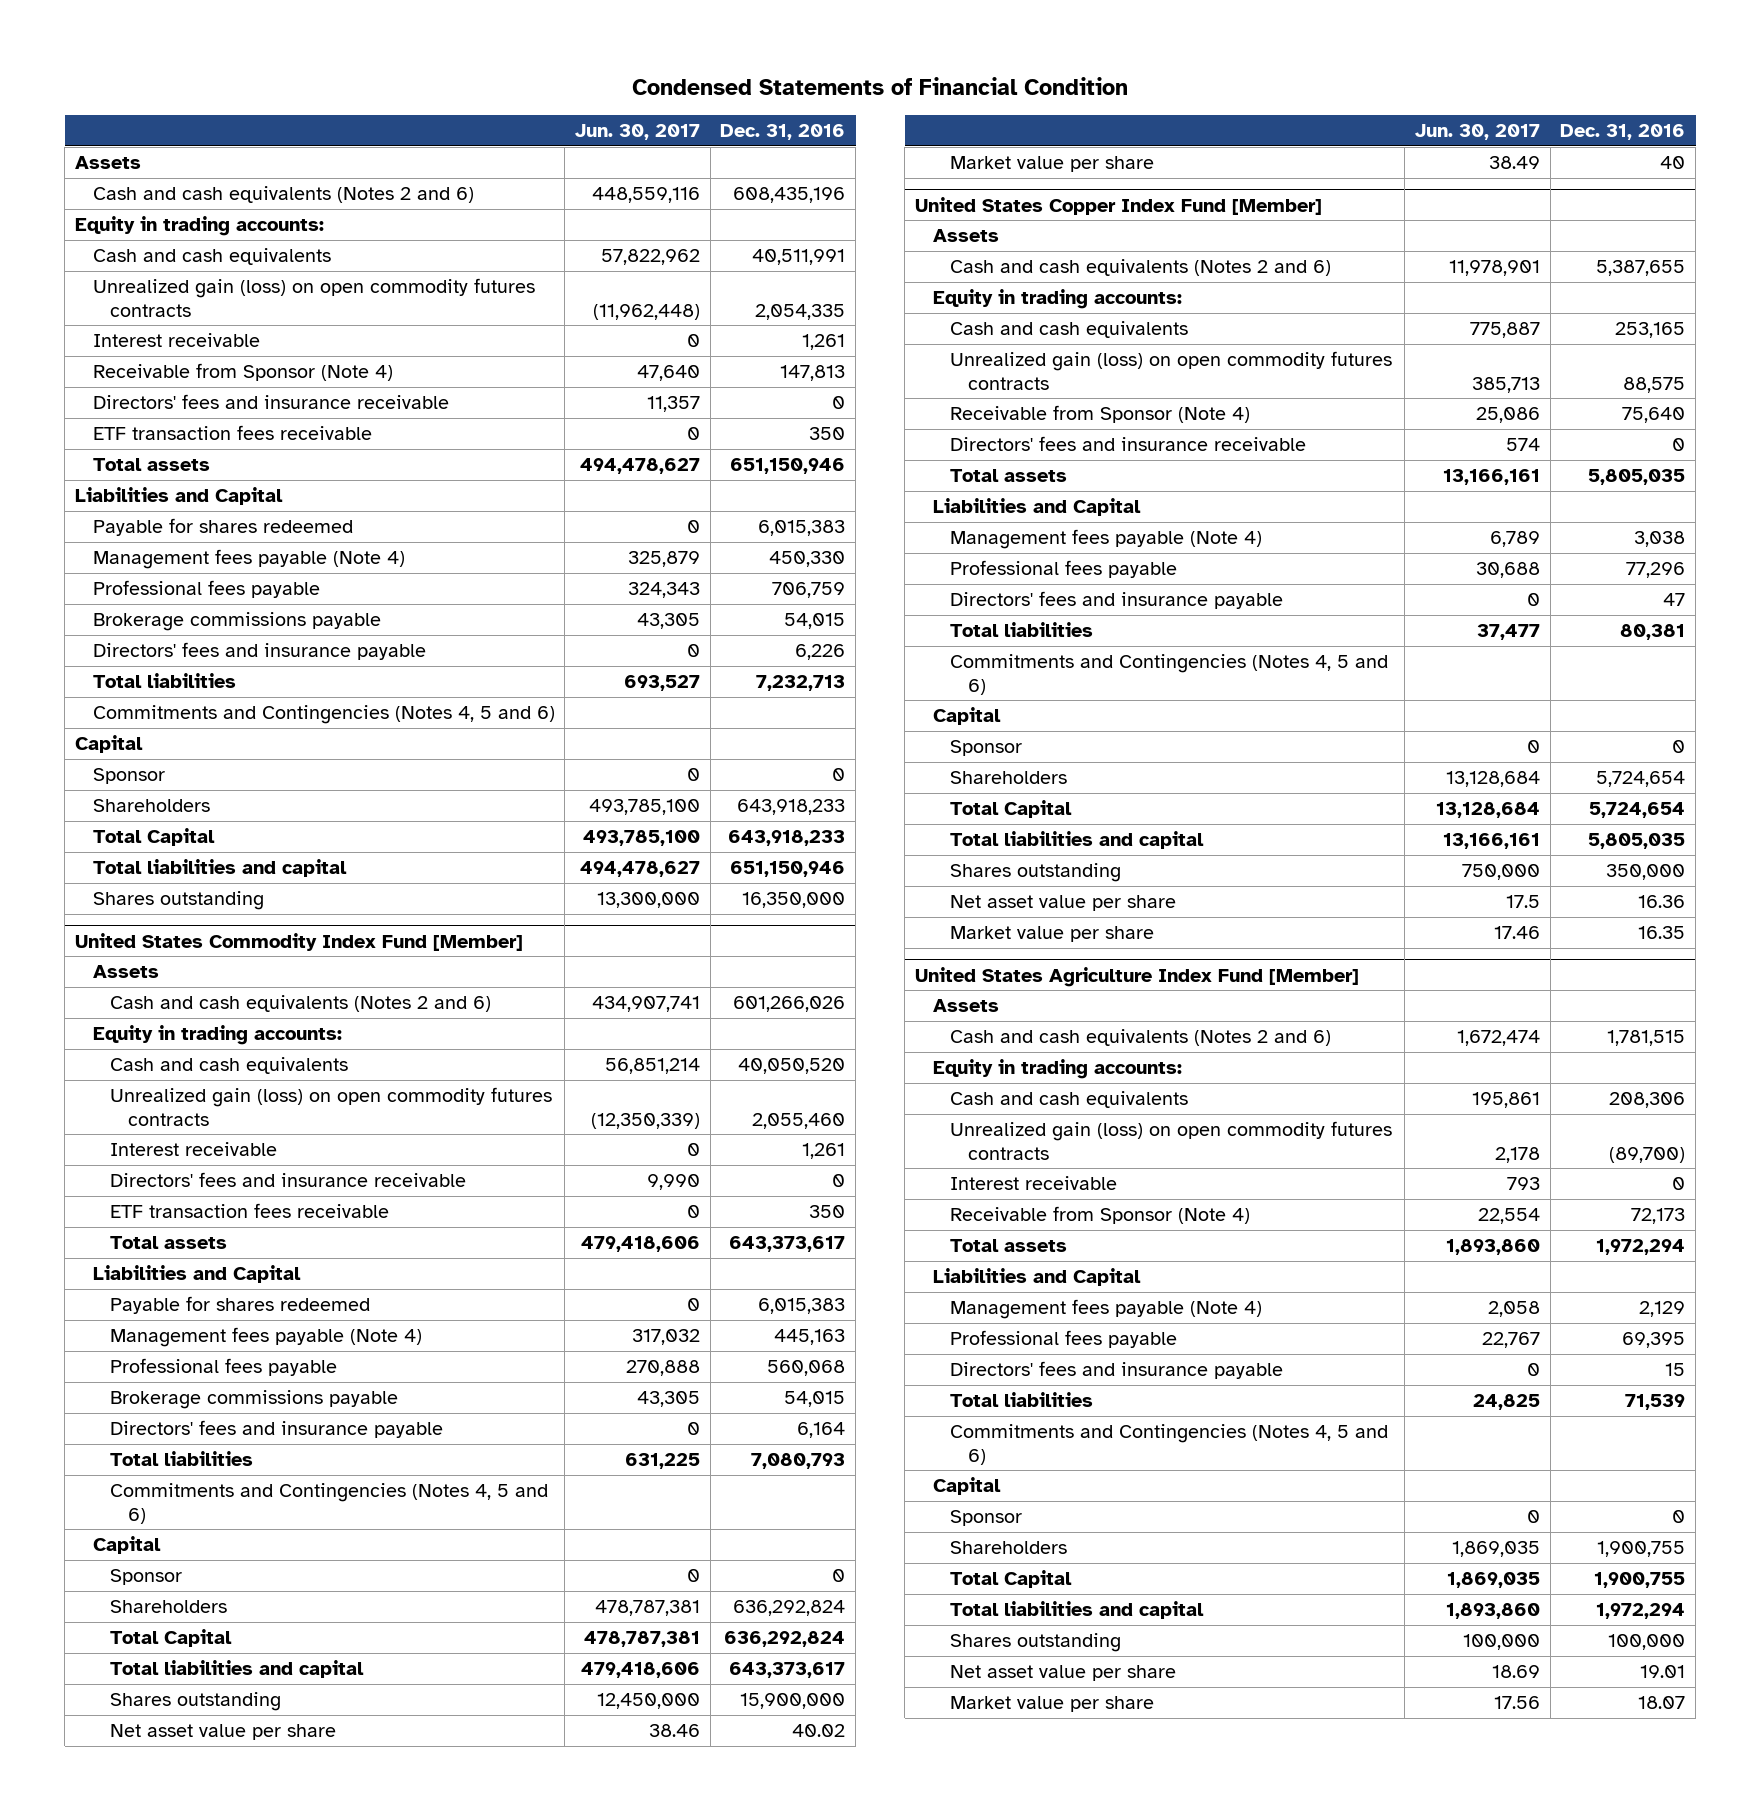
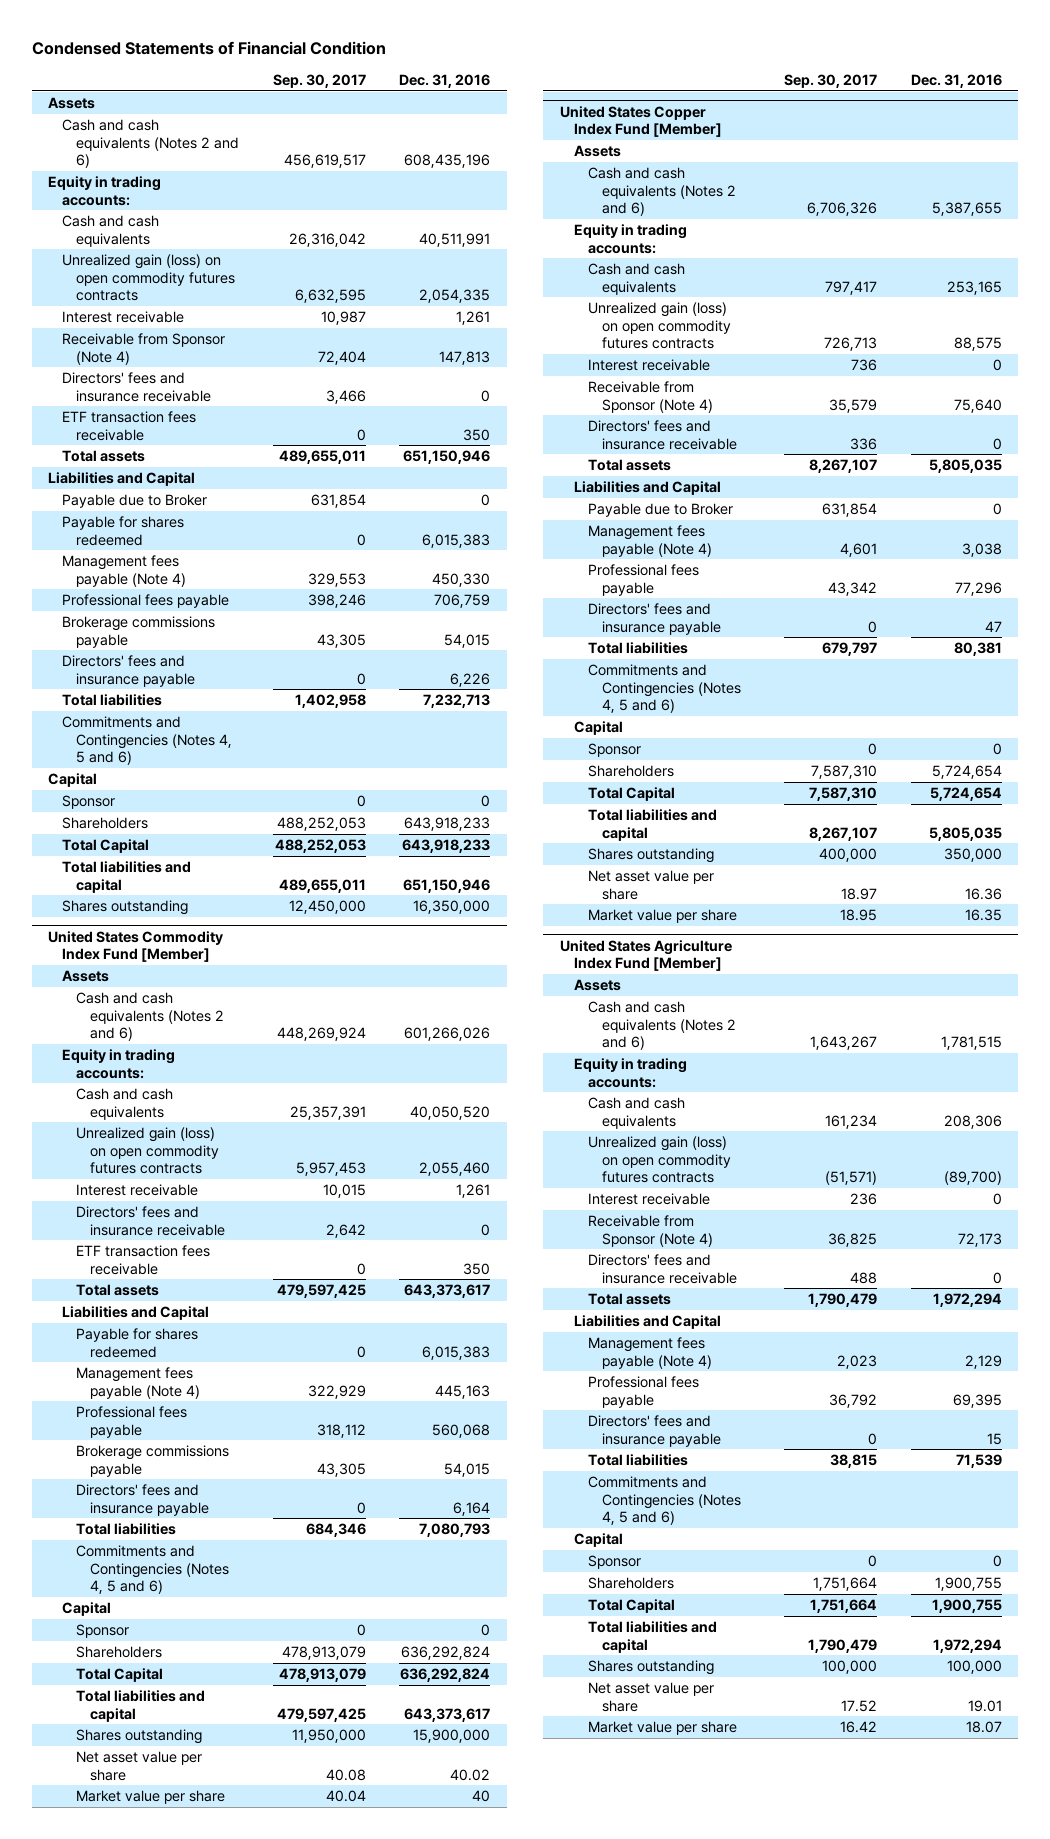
[574,124,700,141] Jun. 30, 2017 -> none
none -> [272,73,366,88] Sep. 30, 2017
none -> [62,494,208,509] Payable due to Broker
none -> [587,359,710,372] Interest receivable
none -> [587,503,733,518] Payable due to Broker
none -> [587,1254,737,1284] Directors' fees and insurance receivable

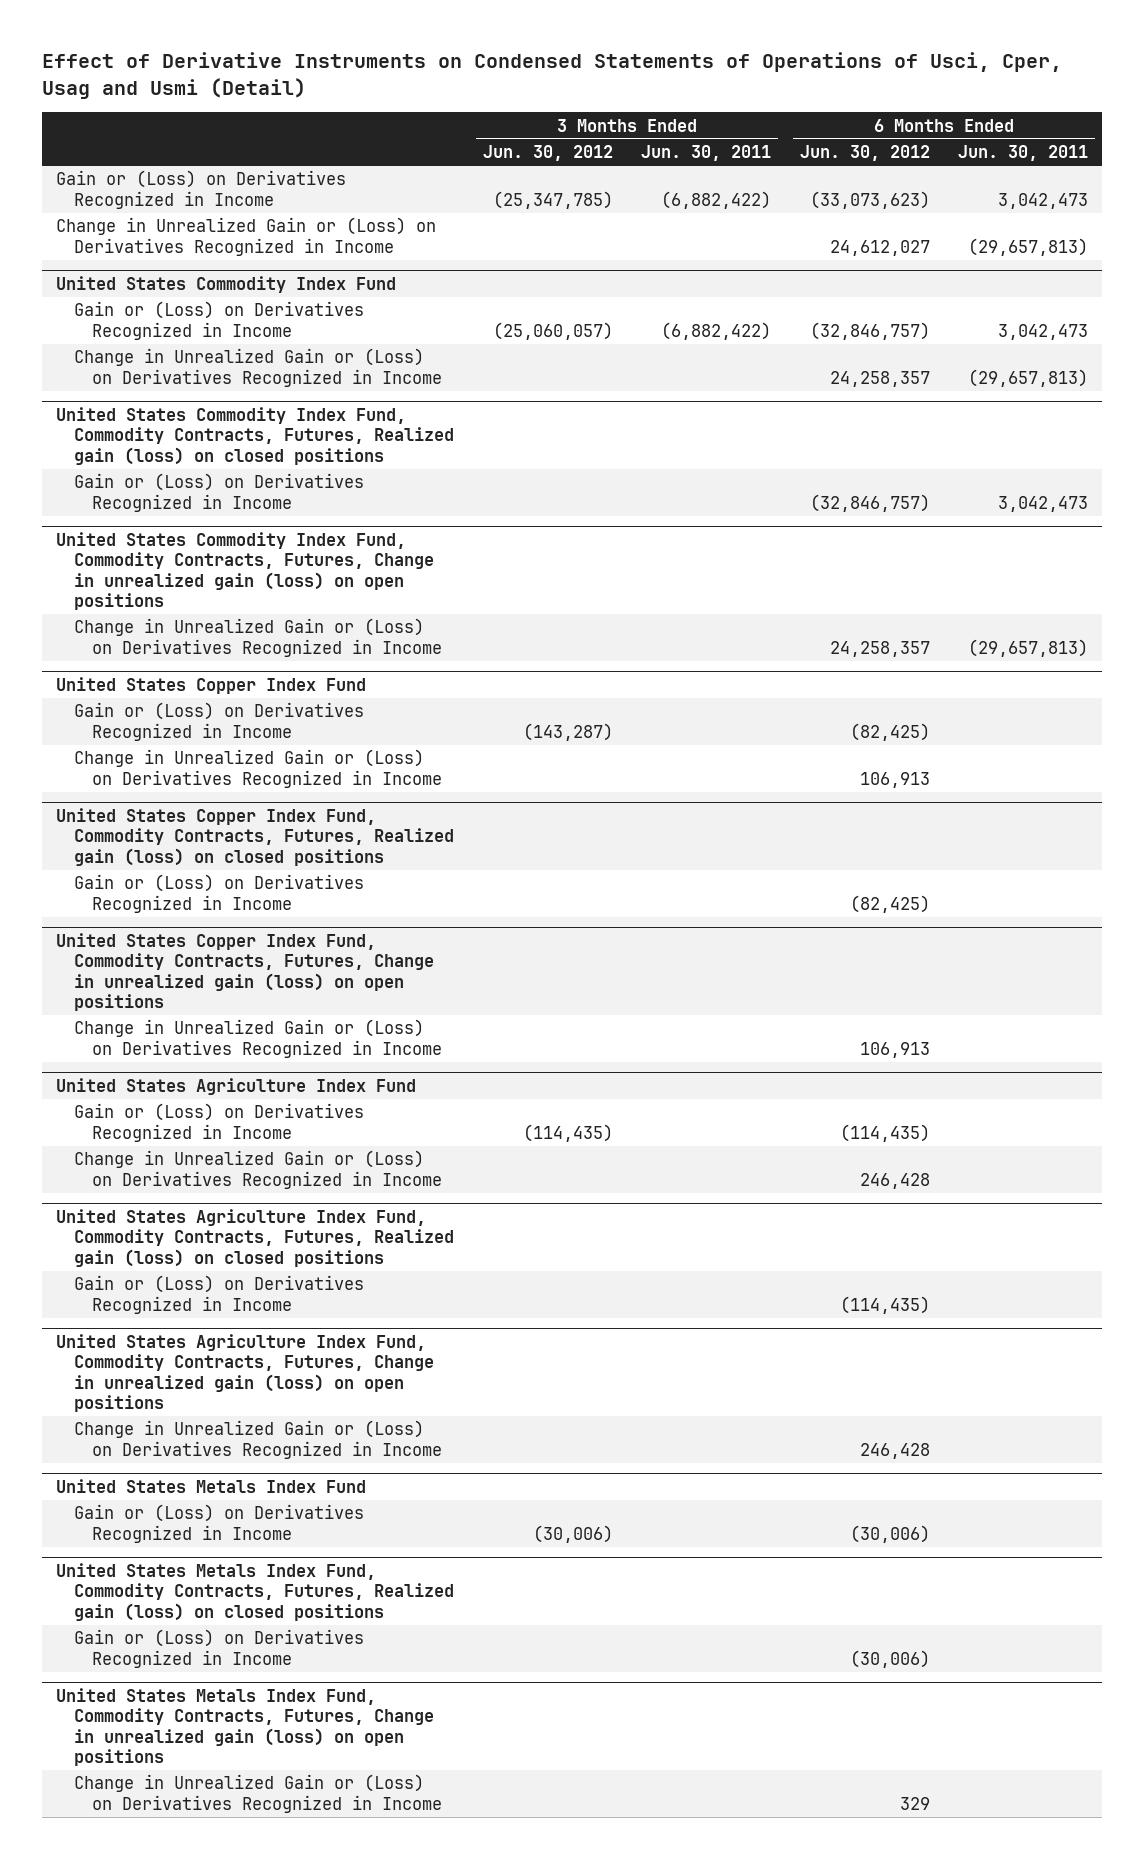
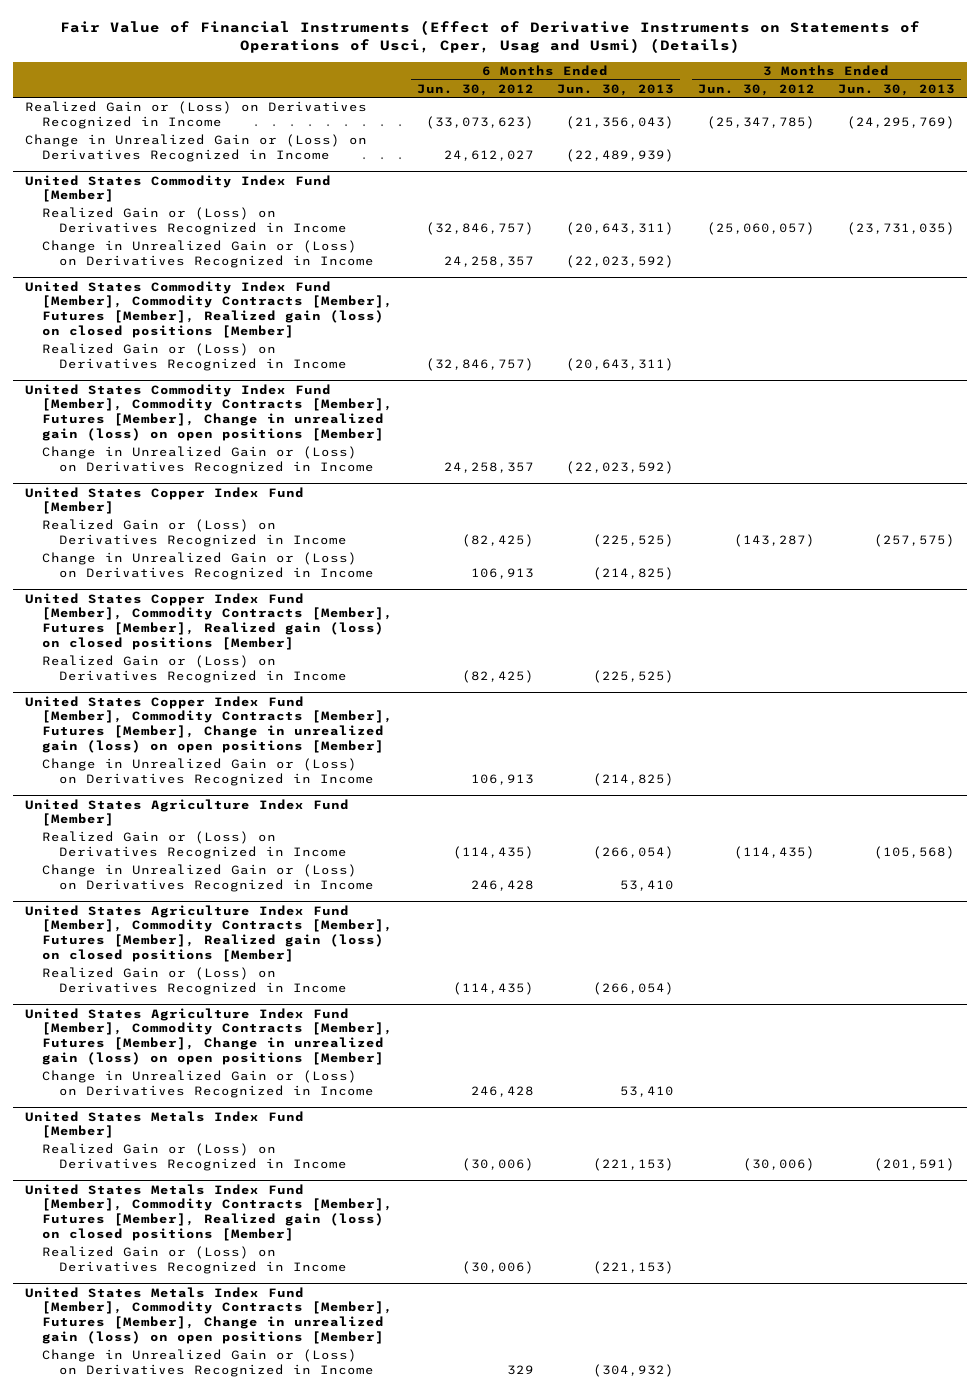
[41,52,1062,99] Effect of Derivative Instruments on Condensed Statements of Operations of Usci, Cper, Usag and Usmi (Detail) -> [60,19,921,53] Fair Value of Financial Instruments (Effect of Derivative Instruments on Statements of Operations of Usci, Cper, Usag and Usmi) (Details)
[641,145,772,162] Jun. 30, 2011 -> none
[958,145,1089,162] Jun. 30, 2011 -> none
none -> [557,83,675,96] Jun. 30, 2013
none -> [838,83,956,96] Jun. 30, 2013
[56,170,347,209] Gain or (Loss) on Derivatives Recognized in Income -> [25,101,368,130] Realized Gain or (Loss) on Derivatives Recognized in Income
[56,275,397,293] United States Commodity Index Fund -> [25,174,332,203] United States Commodity Index Fund [Member]
[74,301,365,340] Gain or (Loss) on Derivatives Recognized in Income -> [42,207,348,236] Realized Gain or (Loss) on Derivatives Recognized in Income
[56,406,455,465] United States Commodity Index Fund, Commodity Contracts, Futures, Realized gain (loss) on closed positions -> [25,280,394,339] United States Commodity Index Fund [Member], Commodity Contracts [Member], Futures [Member], Realized gain (loss) on closed positions [Member]
[74,473,365,512] Gain or (Loss) on Derivatives Recognized in Income -> [42,343,348,372] Realized Gain or (Loss) on Derivatives Recognized in Income
[56,531,435,611] United States Commodity Index Fund, Commodity Contracts, Futures, Change in unrealized gain (loss) on open positions -> [25,383,394,442] United States Commodity Index Fund [Member], Commodity Contracts [Member], Futures [Member], Change in unrealized gain (loss) on open positions [Member]
[56,676,367,694] United States Copper Index Fund -> [25,486,305,515] United States Copper Index Fund [Member]
[74,702,365,741] Gain or (Loss) on Derivatives Recognized in Income -> [42,519,348,548] Realized Gain or (Loss) on Derivatives Recognized in Income
[56,807,455,866] United States Copper Index Fund, Commodity Contracts, Futures, Realized gain (loss) on closed positions -> [25,592,394,651] United States Copper Index Fund [Member], Commodity Contracts [Member], Futures [Member], Realized gain (loss) on closed positions [Member]
[74,874,365,913] Gain or (Loss) on Derivatives Recognized in Income -> [42,655,348,684] Realized Gain or (Loss) on Derivatives Recognized in Income
[56,932,435,1012] United States Copper Index Fund, Commodity Contracts, Futures, Change in unrealized gain (loss) on open positions -> [25,695,394,754] United States Copper Index Fund [Member], Commodity Contracts [Member], Futures [Member], Change in unrealized gain (loss) on open positions [Member]
[56,1077,417,1095] United States Agriculture Index Fund -> [25,798,350,827] United States Agriculture Index Fund [Member]
[74,1103,365,1142] Gain or (Loss) on Derivatives Recognized in Income -> [42,831,348,860] Realized Gain or (Loss) on Derivatives Recognized in Income
[56,1208,455,1267] United States Agriculture Index Fund, Commodity Contracts, Futures, Realized gain (loss) on closed positions -> [25,904,394,963] United States Agriculture Index Fund [Member], Commodity Contracts [Member], Futures [Member], Realized gain (loss) on closed positions [Member]
[74,1275,365,1314] Gain or (Loss) on Derivatives Recognized in Income -> [42,967,348,996] Realized Gain or (Loss) on Derivatives Recognized in Income
[56,1333,435,1413] United States Agriculture Index Fund, Commodity Contracts, Futures, Change in unrealized gain (loss) on open positions -> [25,1007,394,1066] United States Agriculture Index Fund [Member], Commodity Contracts [Member], Futures [Member], Change in unrealized gain (loss) on open positions [Member]
[56,1478,367,1493] United States Metals Index Fund -> [25,1110,305,1139] United States Metals Index Fund [Member]
[74,1504,365,1543] Gain or (Loss) on Derivatives Recognized in Income -> [42,1143,348,1172] Realized Gain or (Loss) on Derivatives Recognized in Income
[56,1562,455,1621] United States Metals Index Fund, Commodity Contracts, Futures, Realized gain (loss) on closed positions -> [25,1183,394,1242] United States Metals Index Fund [Member], Commodity Contracts [Member], Futures [Member], Realized gain (loss) on closed positions [Member]
[74,1629,365,1668] Gain or (Loss) on Derivatives Recognized in Income -> [42,1246,348,1275] Realized Gain or (Loss) on Derivatives Recognized in Income
[56,1687,435,1767] United States Metals Index Fund, Commodity Contracts, Futures, Change in unrealized gain (loss) on open positions -> [25,1286,394,1345] United States Metals Index Fund [Member], Commodity Contracts [Member], Futures [Member], Change in unrealized gain (loss) on open positions [Member]

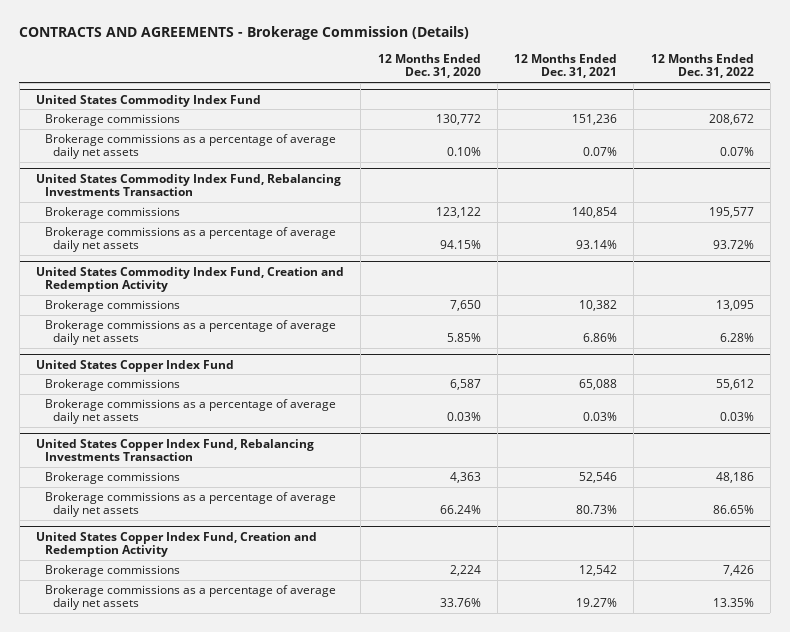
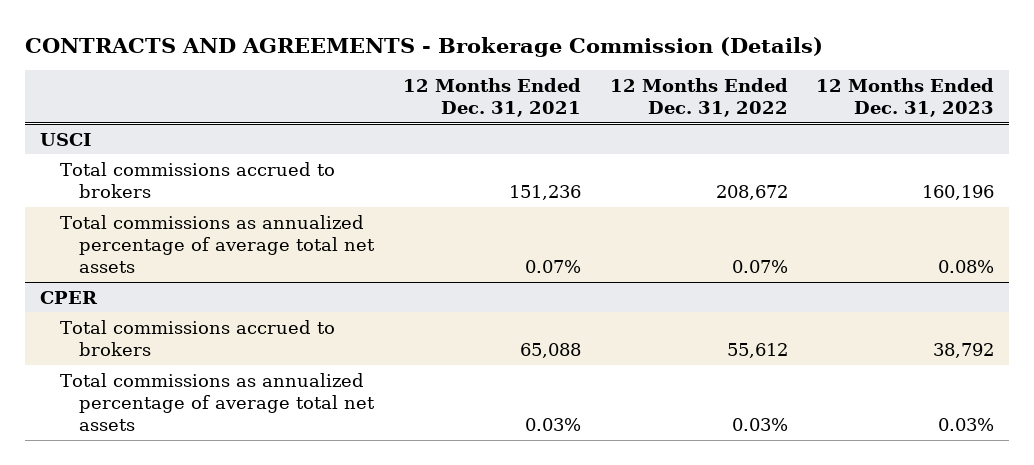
[377,53,481,79] 12 Months Ended Dec. 31, 2020 -> none
none -> [816,77,995,118] 12 Months Ended Dec. 31, 2023
[36,173,342,197] United States Commodity Index Fund, Rebalancing Investments Transaction -> none
[44,206,180,219] Brokerage commissions -> none
[44,226,336,253] Brokerage commissions as a percentage of average daily net assets -> none
[36,266,345,293] United States Commodity Index Fund, Creation and Redemption Activity -> none
[44,299,180,312] Brokerage commissions -> none
[44,319,336,346] Brokerage commissions as a percentage of average daily net assets -> none
[36,438,315,462] United States Copper Index Fund, Rebalancing Investments Transaction -> none
[44,471,180,484] Brokerage commissions -> none
[44,491,336,518] Brokerage commissions as a percentage of average daily net assets -> none
[36,531,318,558] United States Copper Index Fund, Creation and Redemption Activity -> none
[44,564,180,577] Brokerage commissions -> none
[44,584,336,611] Brokerage commissions as a percentage of average daily net assets -> none
[36,94,262,107] United States Commodity Index Fund -> [39,132,91,146] USCI
[44,113,180,126] Brokerage commissions -> [59,161,335,198] Total commissions accrued to brokers
[44,133,336,160] Brokerage commissions as a percentage of average daily net assets -> [59,214,376,274] Total commissions as annualized percentage of average total net assets
[36,359,235,372] United States Copper Index Fund -> [39,290,98,304] CPER
[44,378,180,391] Brokerage commissions -> [59,319,335,356] Total commissions accrued to brokers
[44,398,336,425] Brokerage commissions as a percentage of average daily net assets -> [59,372,376,432] Total commissions as annualized percentage of average total net assets

